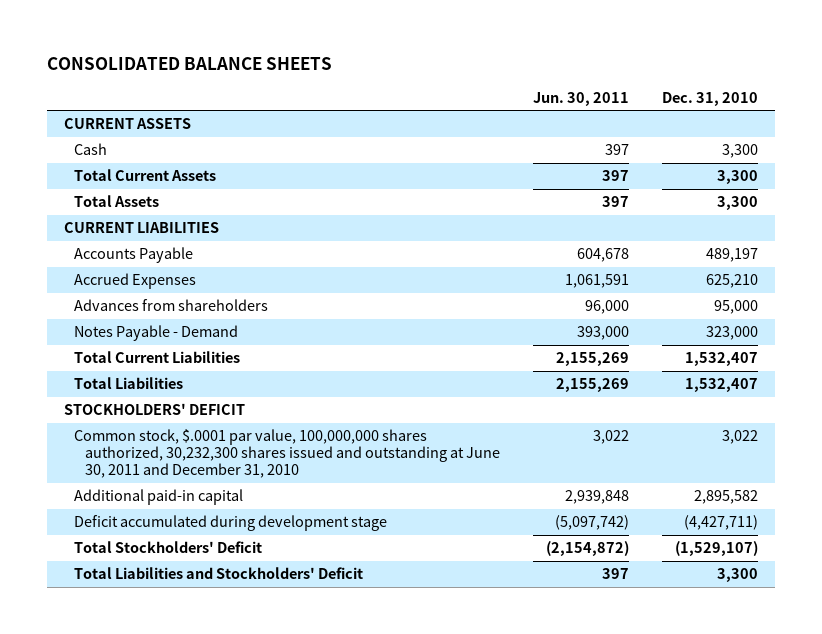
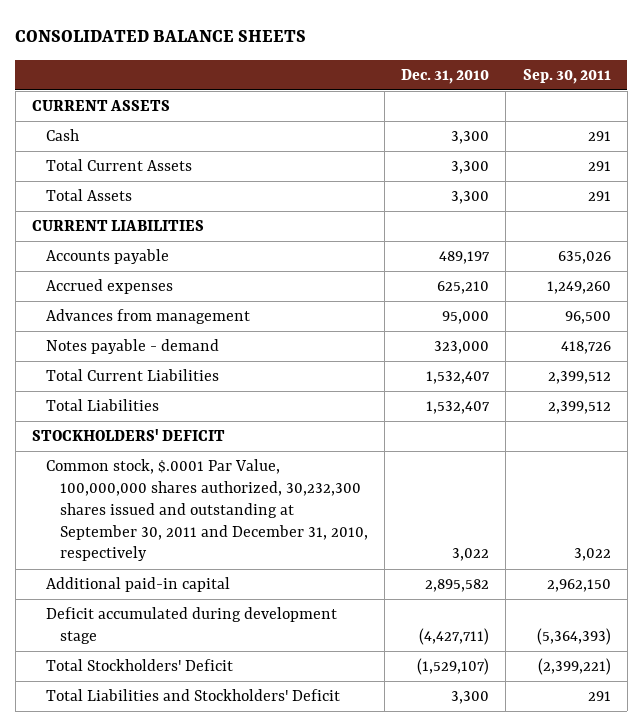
[533,91,630,106] Jun. 30, 2011 -> none
none -> [522,68,611,84] Sep. 30, 2011
[74,247,194,264] Accounts Payable -> [45,249,169,265] Accounts payable
[74,273,197,290] Accrued Expenses -> [45,279,173,295] Accrued expenses
[74,299,269,312] Advances from shareholders -> [45,309,250,325] Advances from management
[74,325,239,342] Notes Payable - Demand -> [45,339,219,355] Notes payable - demand
[74,429,500,479] Common stock, $.0001 par value, 100,000,000 shares authorized, 30,232,300 shares issued and outstanding at June 30, 2011 and December 31, 2010 -> [45,459,368,562] Common stock, $.0001 Par Value, 100,000,000 shares authorized, 30,232,300 shares issued and outstanding at September 30, 2011 and December 31, 2010, respectively

